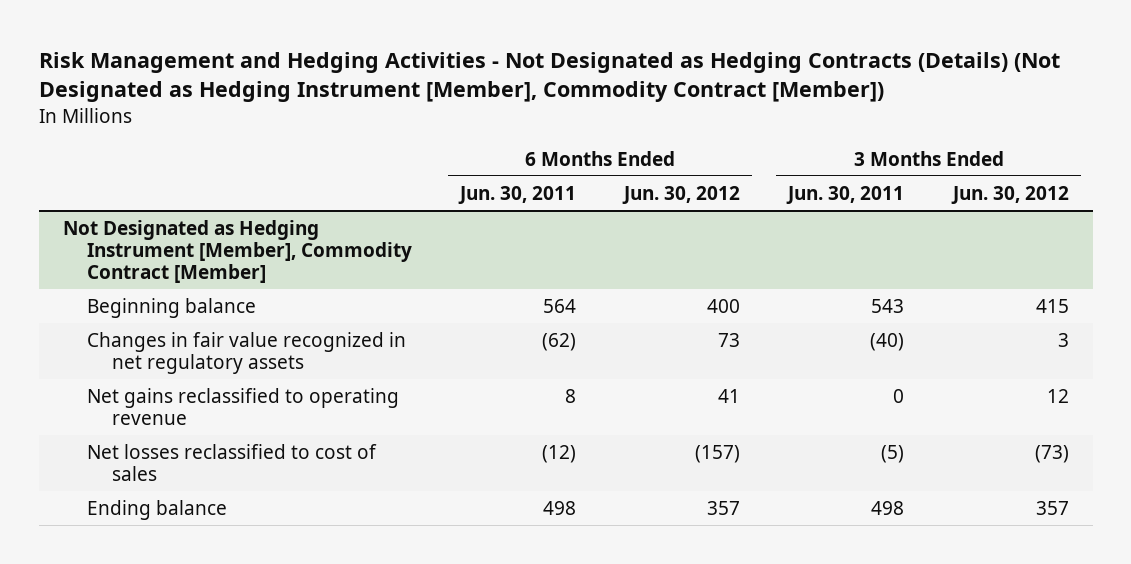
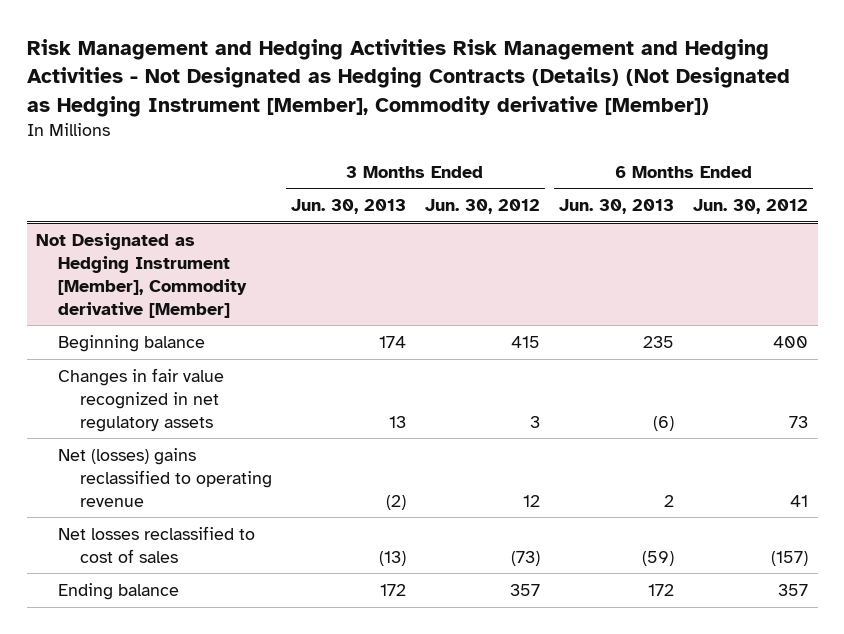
[38,51,1060,103] Risk Management and Hedging Activities - Not Designated as Hedging Contracts (Details) (Not Designated as Hedging Instrument [Member], Commodity Contract [Member]) -> [26,39,790,117] Risk Management and Hedging Activities Risk Management and Hedging Activities - Not Designated as Hedging Contracts (Details) (Not Designated as Hedging Instrument [Member], Commodity derivative [Member])
[458,186,577,205] Jun. 30, 2011 -> none
[786,186,905,205] Jun. 30, 2011 -> none
none -> [290,199,406,215] Jun. 30, 2013
none -> [559,199,675,215] Jun. 30, 2013
[62,220,413,283] Not Designated as Hedging Instrument [Member], Commodity Contract [Member] -> [36,232,248,318] Not Designated as Hedging Instrument [Member], Commodity derivative [Member]
[87,388,400,425] Net gains reclassified to operating revenue -> [58,447,272,507] Net (losses) gains reclassified to operating revenue

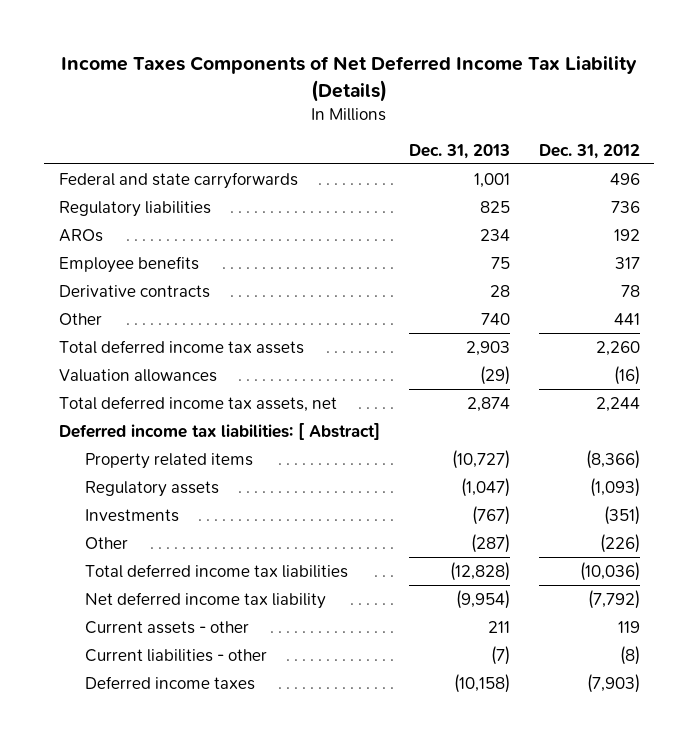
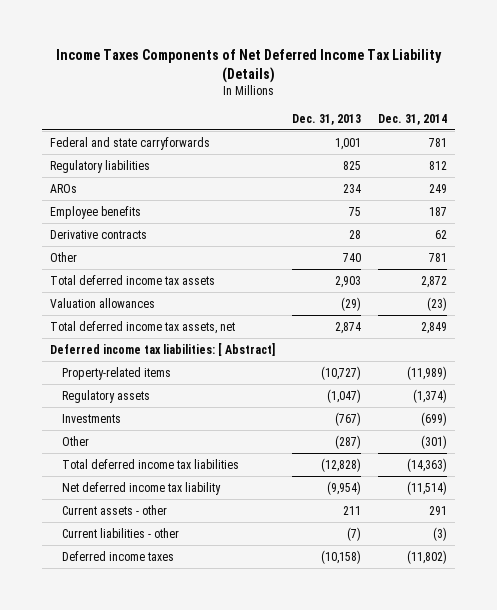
[538,143,640,159] Dec. 31, 2012 -> none
none -> [377,113,447,125] Dec. 31, 2014
[85,452,254,469] Property related items -> [61,366,171,380] Property-related items

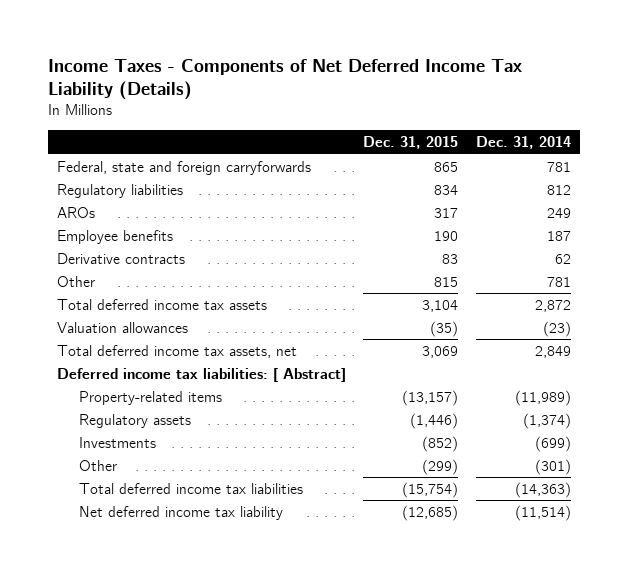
[55,49,442,83] Income Taxes Components of Net Deferred Income Tax Liability (Details) -> [48,58,523,100] Income Taxes - Components of Net Deferred Income Tax Liability (Details)
[292,113,362,125] Dec. 31, 2013 -> none
none -> [363,136,459,150] Dec. 31, 2015
[50,136,211,150] Federal and state carryforwards -> [56,160,311,175] Federal, state and foreign carryforwards
[61,504,167,515] Current assets - other -> none
[61,527,179,538] Current liabilities - other -> none
[61,550,174,561] Deferred income taxes -> none

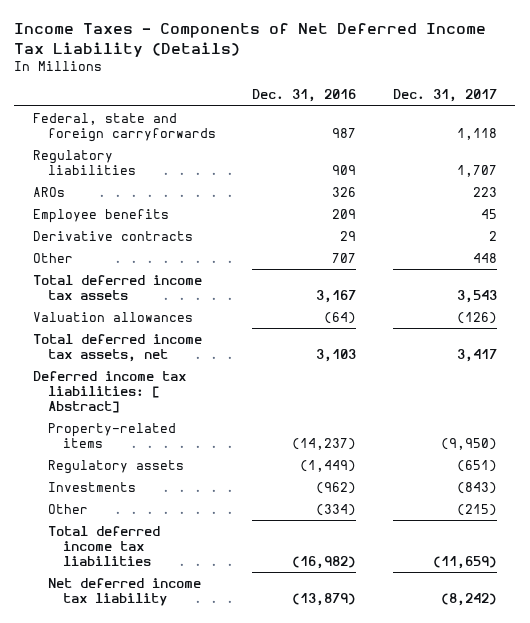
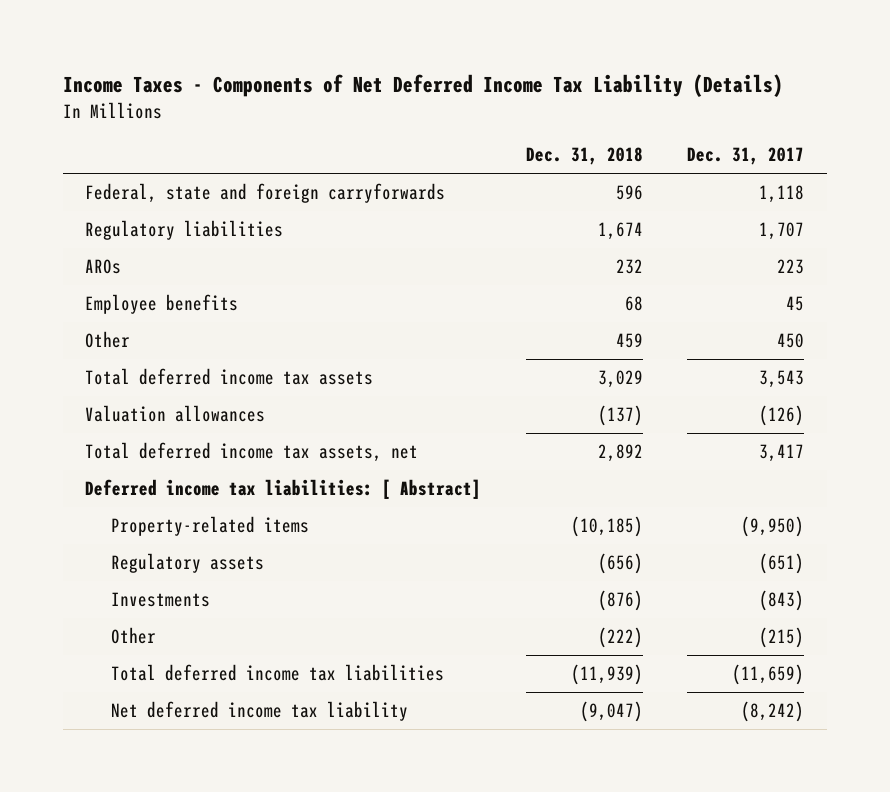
[252,89,357,103] Dec. 31, 2016 -> none
none -> [525,147,643,166] Dec. 31, 2018
[32,230,193,241] Derivative contracts -> none
[472,252,497,263] 448 -> [777,332,805,348] 450

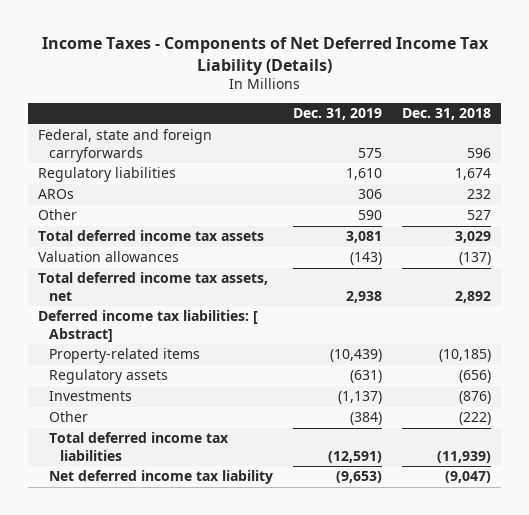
[687,147,805,166] Dec. 31, 2017 -> none
none -> [292,108,382,121] Dec. 31, 2019
[85,293,239,314] Employee benefits -> none
[615,332,643,348] 459 -> [467,210,492,221] 527

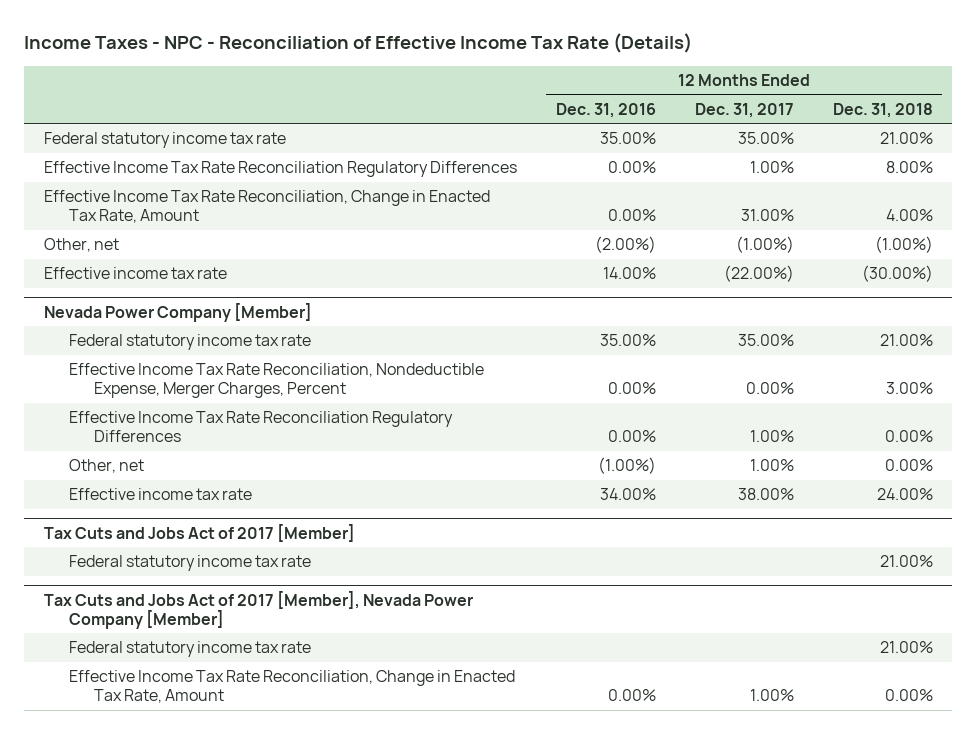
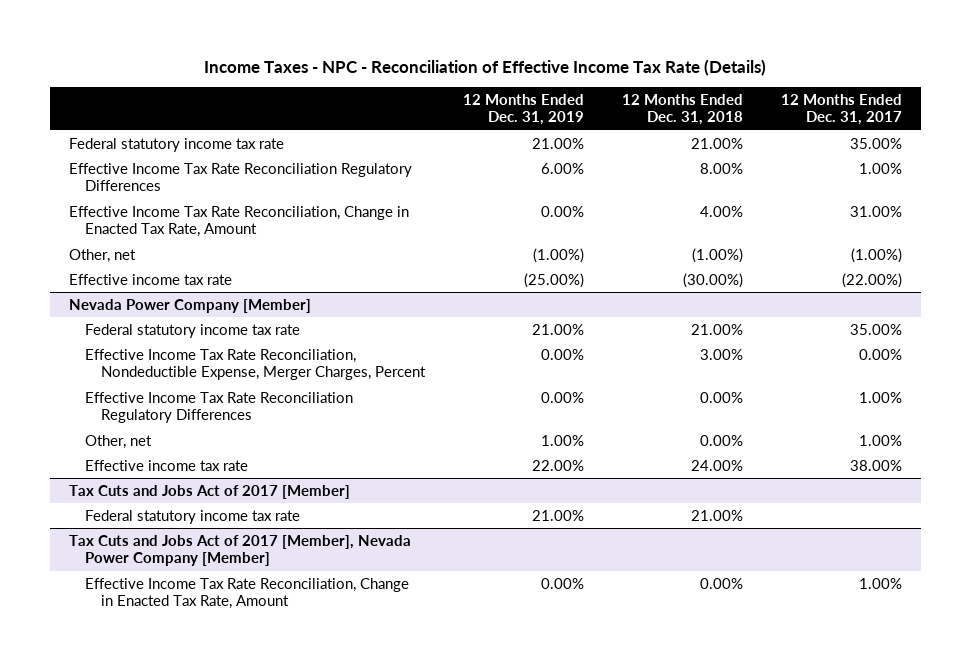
[555,102,656,118] Dec. 31, 2016 -> none
none -> [463,93,585,126] 12 Months Ended Dec. 31, 2019
[69,641,312,658] Federal statutory income tax rate -> none

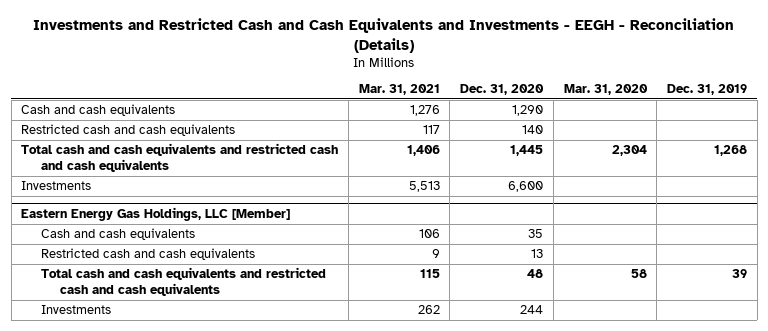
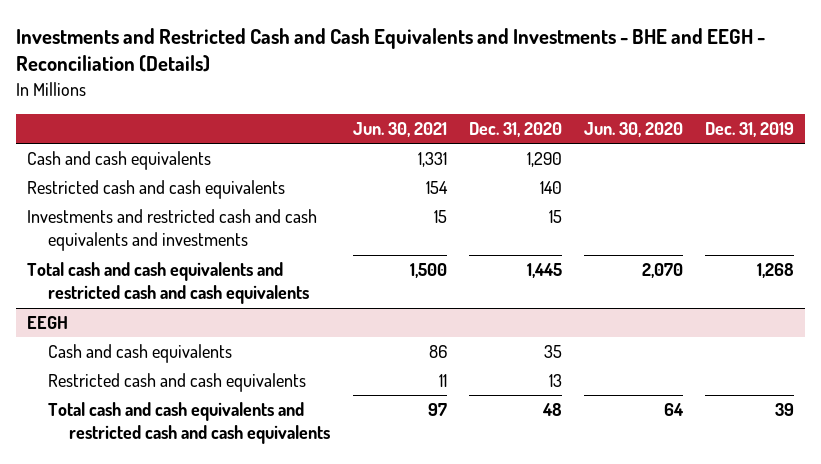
[33,18,735,53] Investments and Restricted Cash and Cash Equivalents and Investments - EEGH - Reconciliation (Details) -> [15,27,765,73] Investments and Restricted Cash and Cash Equivalents and Investments - BHE and EEGH - Reconciliation (Details)
[358,84,440,96] Mar. 31, 2021 -> none
[563,84,648,96] Mar. 31, 2020 -> none
none -> [352,121,447,137] Jun. 30, 2021
none -> [584,121,684,137] Jun. 30, 2020
none -> [26,209,317,252] Investments and restricted cash and cash equivalents and investments
[21,181,92,191] Investments -> none
[21,207,291,222] Eastern Energy Gas Holdings, LLC [Member] -> [26,316,68,330] EEGH
[40,305,111,315] Investments -> none

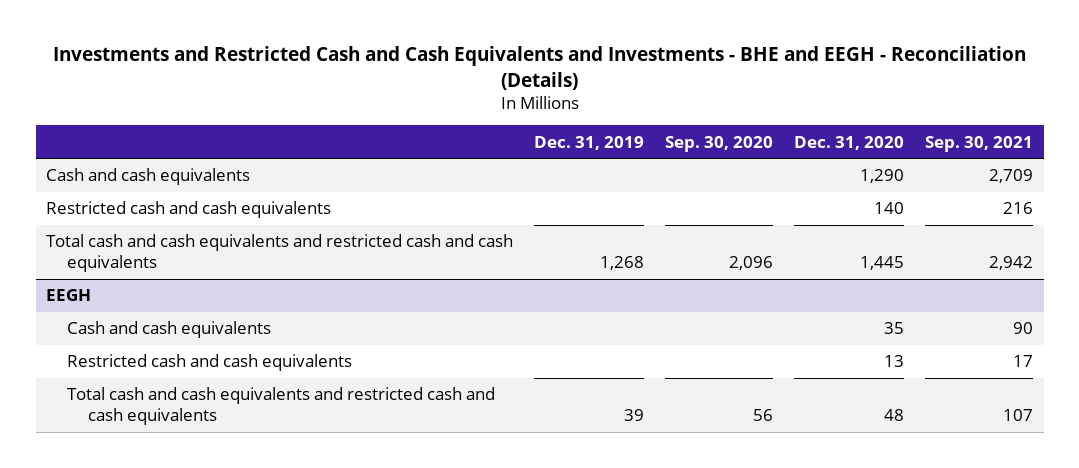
[352,121,447,137] Jun. 30, 2021 -> none
[584,121,684,137] Jun. 30, 2020 -> none
none -> [665,135,774,152] Sep. 30, 2020
none -> [925,135,1034,152] Sep. 30, 2021
[26,209,317,252] Investments and restricted cash and cash equivalents and investments -> none

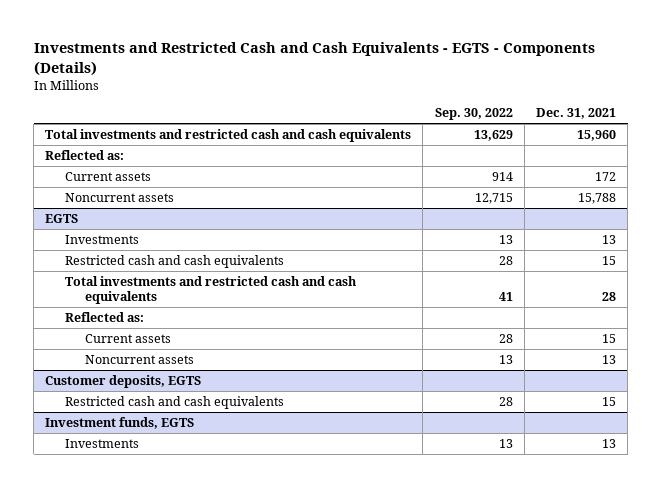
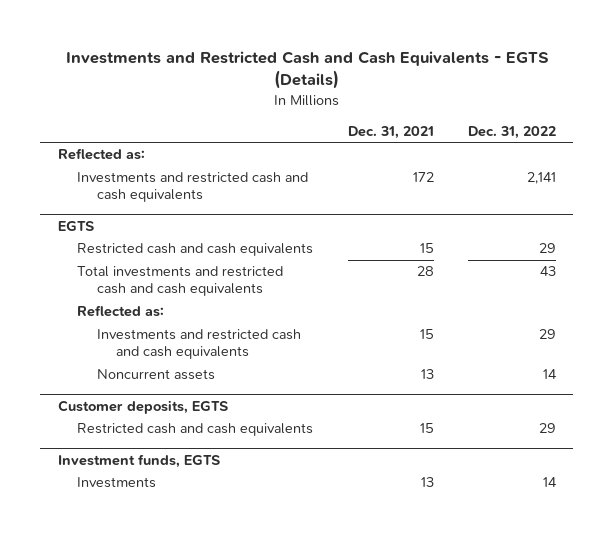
[33,42,595,76] Investments and Restricted Cash and Cash Equivalents - EGTS - Components (Details) -> [65,50,549,90] Investments and Restricted Cash and Cash Equivalents - EGTS (Details)
[434,108,513,121] Sep. 30, 2022 -> none
none -> [468,125,557,139] Dec. 31, 2022
[45,128,412,142] Total investments and restricted cash and cash equivalents -> none
[65,192,175,202] Noncurrent assets -> none
[65,171,152,181] Current assets -> [77,172,309,203] Investments and restricted cash and cash equivalents
[65,234,140,244] Investments -> none
[85,333,172,343] Current assets -> [96,329,301,360] Investments and restricted cash and cash equivalents

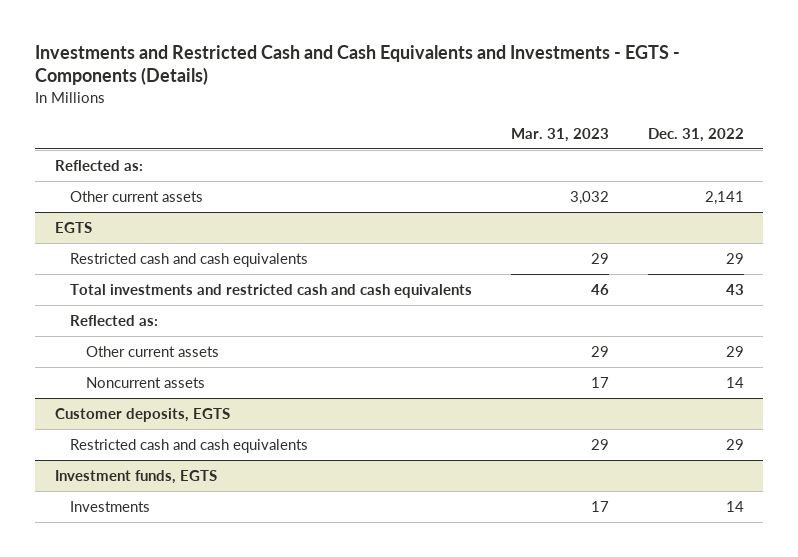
[65,50,549,90] Investments and Restricted Cash and Cash Equivalents - EGTS (Details) -> [35,44,681,86] Investments and Restricted Cash and Cash Equivalents and Investments - EGTS - Components (Details)
[347,125,434,139] Dec. 31, 2021 -> none
none -> [510,127,609,142] Mar. 31, 2023
[77,172,309,203] Investments and restricted cash and cash equivalents -> [70,190,204,202] Other current assets
[96,329,301,360] Investments and restricted cash and cash equivalents -> [85,345,219,357] Other current assets

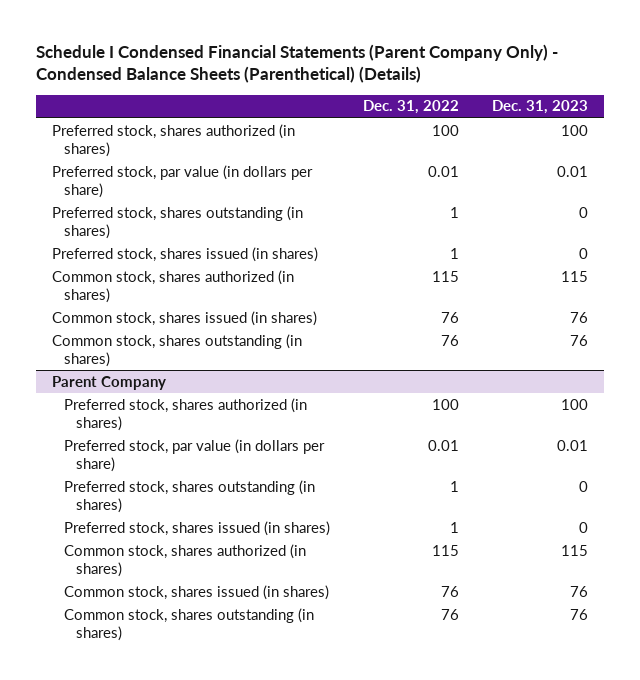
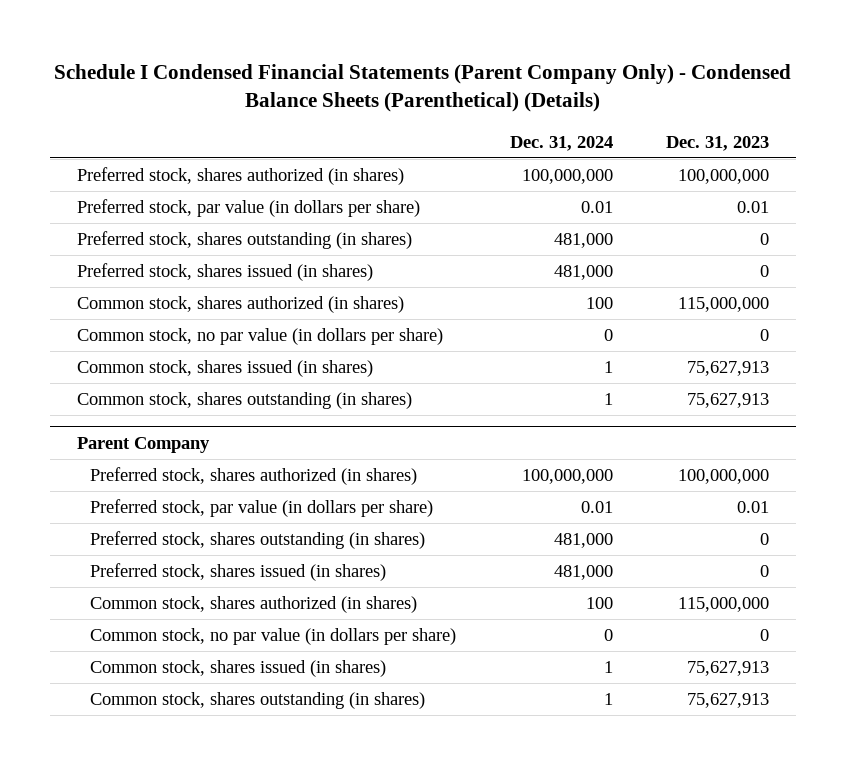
[362,100,459,115] Dec. 31, 2022 -> none
none -> [509,135,613,151] Dec. 31, 2024
[560,124,588,136] 100 -> [678,169,770,185] 100,000,000
[560,270,588,282] 115 -> [678,297,770,313] 115,000,000
none -> [76,328,443,346] Common stock, no par value (in dollars per share)
[569,311,588,323] 76 -> [687,361,770,377] 75,627,913
[569,334,588,346] 76 -> [687,393,770,409] 75,627,913
[560,398,588,410] 100 -> [678,469,770,485] 100,000,000
[560,544,588,556] 115 -> [678,597,770,613] 115,000,000
none -> [89,628,456,646] Common stock, no par value (in dollars per share)
[569,585,588,597] 76 -> [687,661,770,677] 75,627,913
[569,608,588,620] 76 -> [687,693,770,709] 75,627,913

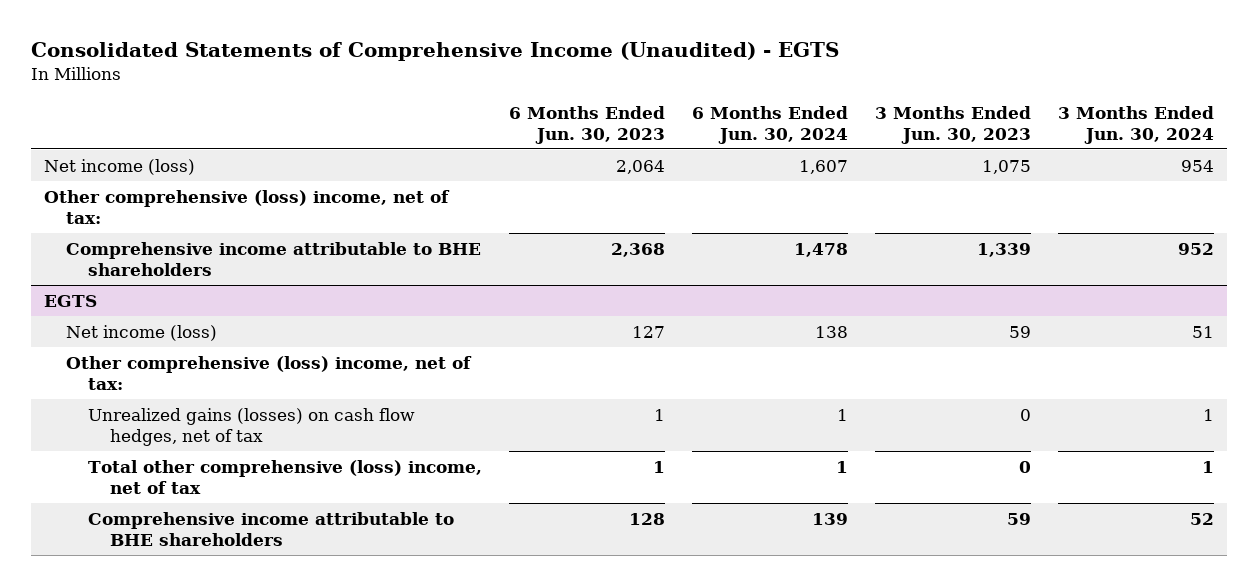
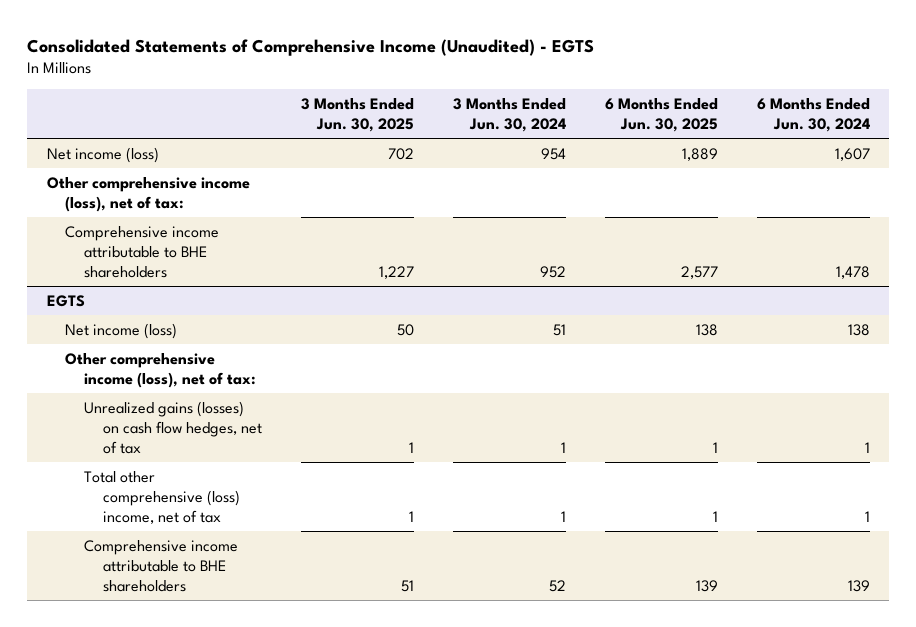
[508,105,665,144] 6 Months Ended Jun. 30, 2023 -> none
[874,105,1031,144] 3 Months Ended Jun. 30, 2023 -> none
none -> [300,97,414,132] 3 Months Ended Jun. 30, 2025
none -> [604,97,718,132] 6 Months Ended Jun. 30, 2025
[44,189,451,224] Other comprehensive (loss) income, net of tax: -> [46,176,250,212] Other comprehensive income (loss), net of tax:
[66,355,473,390] Other comprehensive (loss) income, net of tax: -> [65,352,256,388] Other comprehensive income (loss), net of tax:

